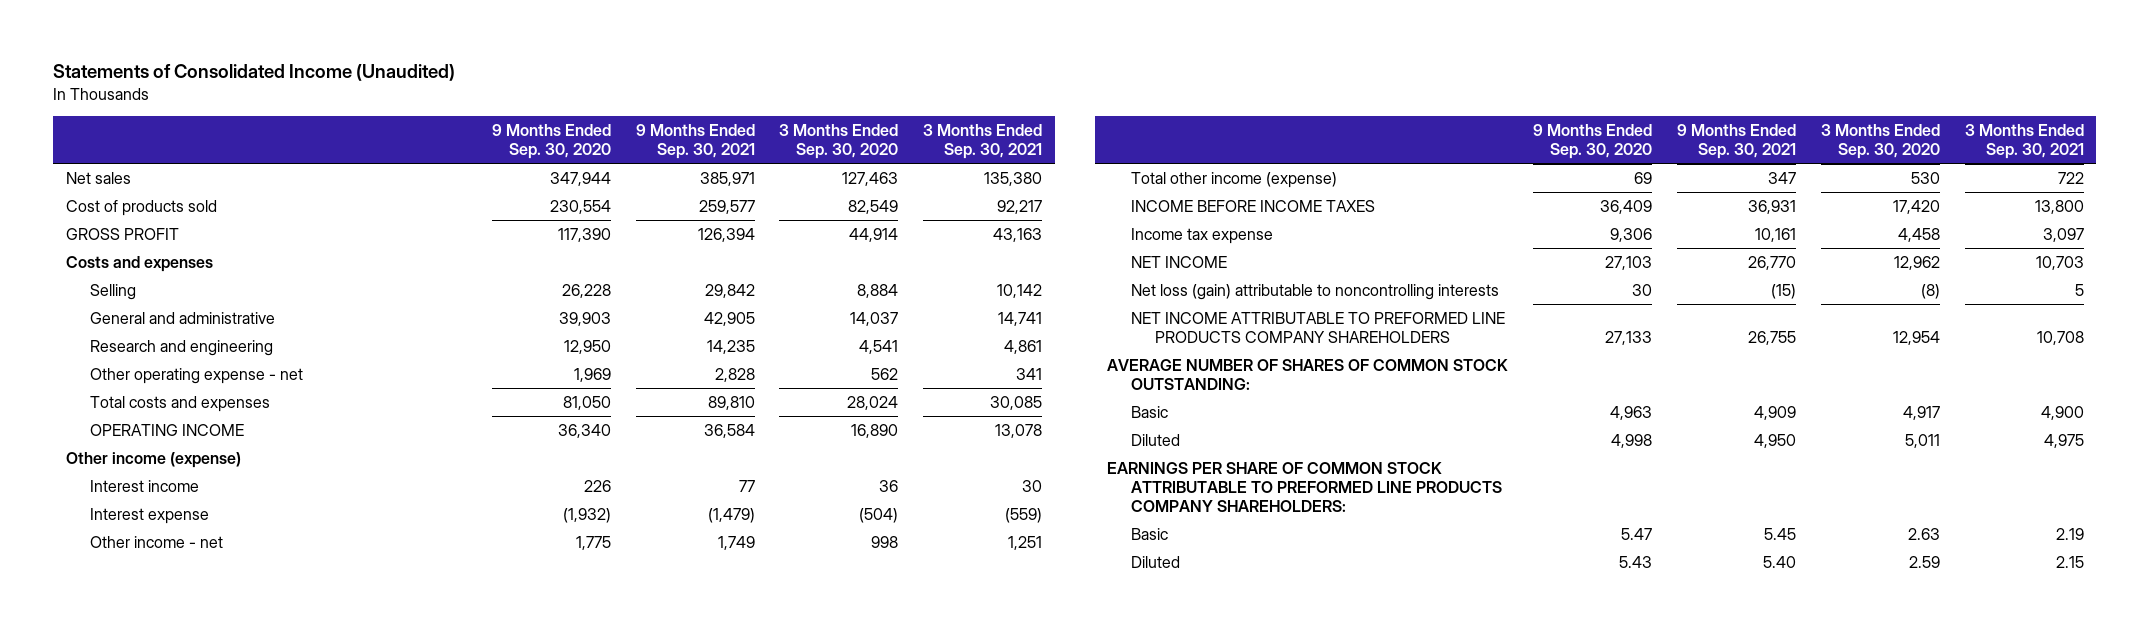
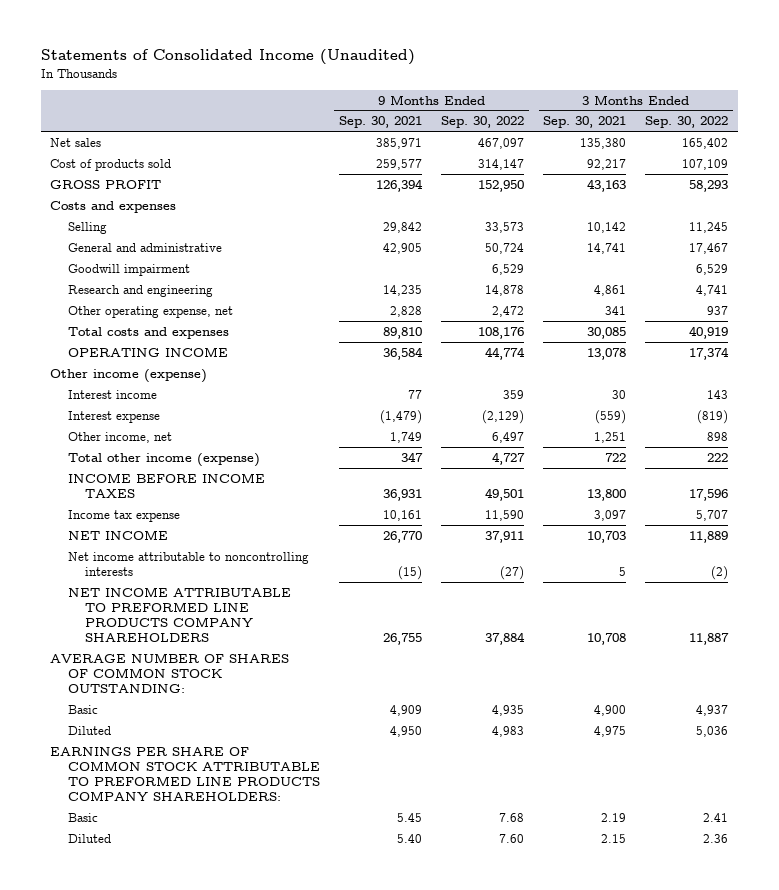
[491,123,611,159] 9 Months Ended Sep. 30, 2020 -> none
[779,123,899,159] 3 Months Ended Sep. 30, 2020 -> none
none -> [441,116,525,129] Sep. 30, 2022
none -> [645,116,729,129] Sep. 30, 2022
none -> [67,263,190,276] Goodwill impairment
[90,368,304,385] Other operating expense - net -> [67,305,233,318] Other operating expense, net
[90,536,224,549] Other income - net -> [67,431,172,443] Other income, net
[1131,284,1500,301] Net loss (gain) attributable to noncontrolling interests -> [67,551,309,576] Net income attributable to noncontrolling interests

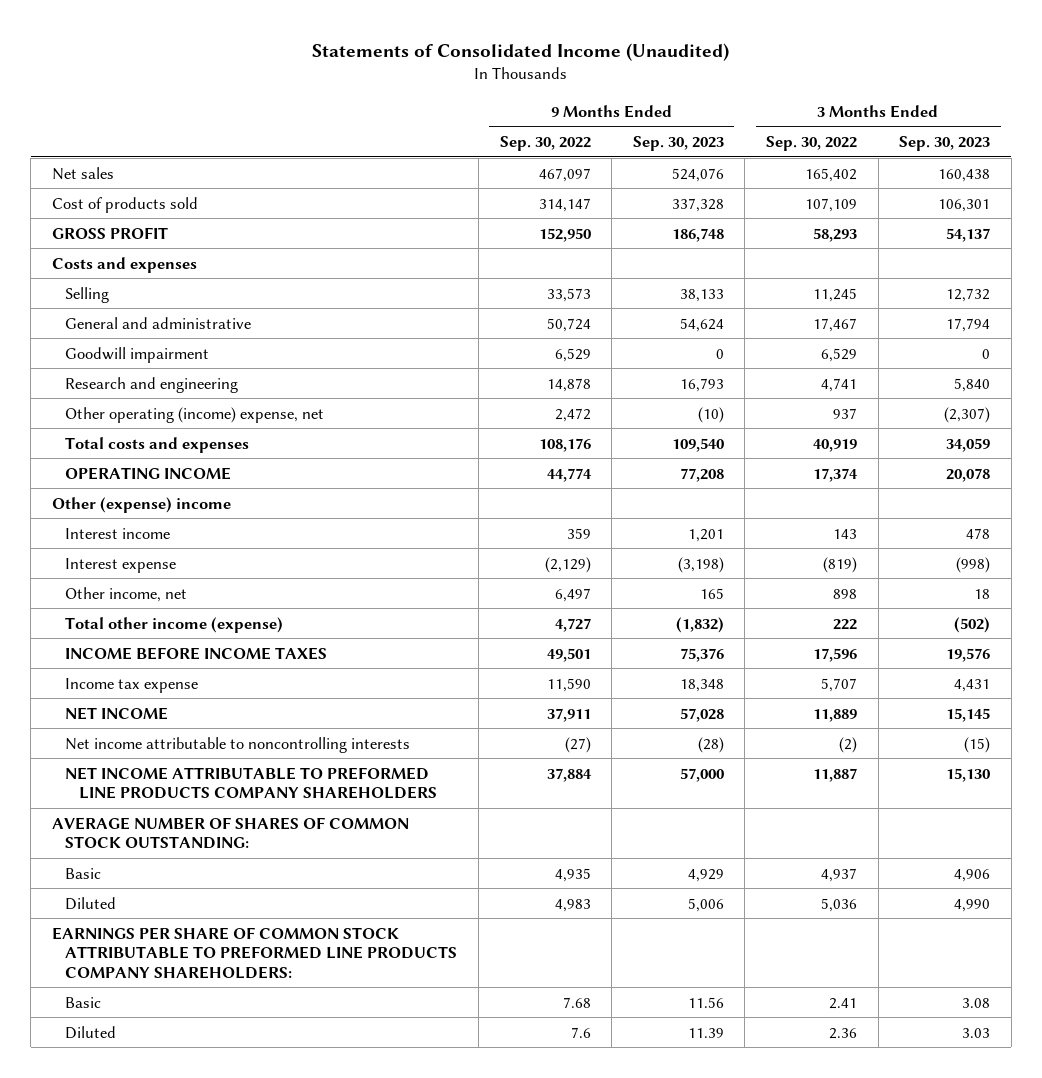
[338,116,422,129] Sep. 30, 2021 -> none
[543,116,627,129] Sep. 30, 2021 -> none
none -> [632,135,724,151] Sep. 30, 2023
none -> [899,135,991,151] Sep. 30, 2023
[67,305,233,318] Other operating expense, net -> [65,406,325,423] Other operating (income) expense, net
[50,368,208,383] Other income (expense) -> [51,496,231,513] Other (expense) income
[499,833,525,843] 7.60 -> [570,1026,591,1038] 7.6

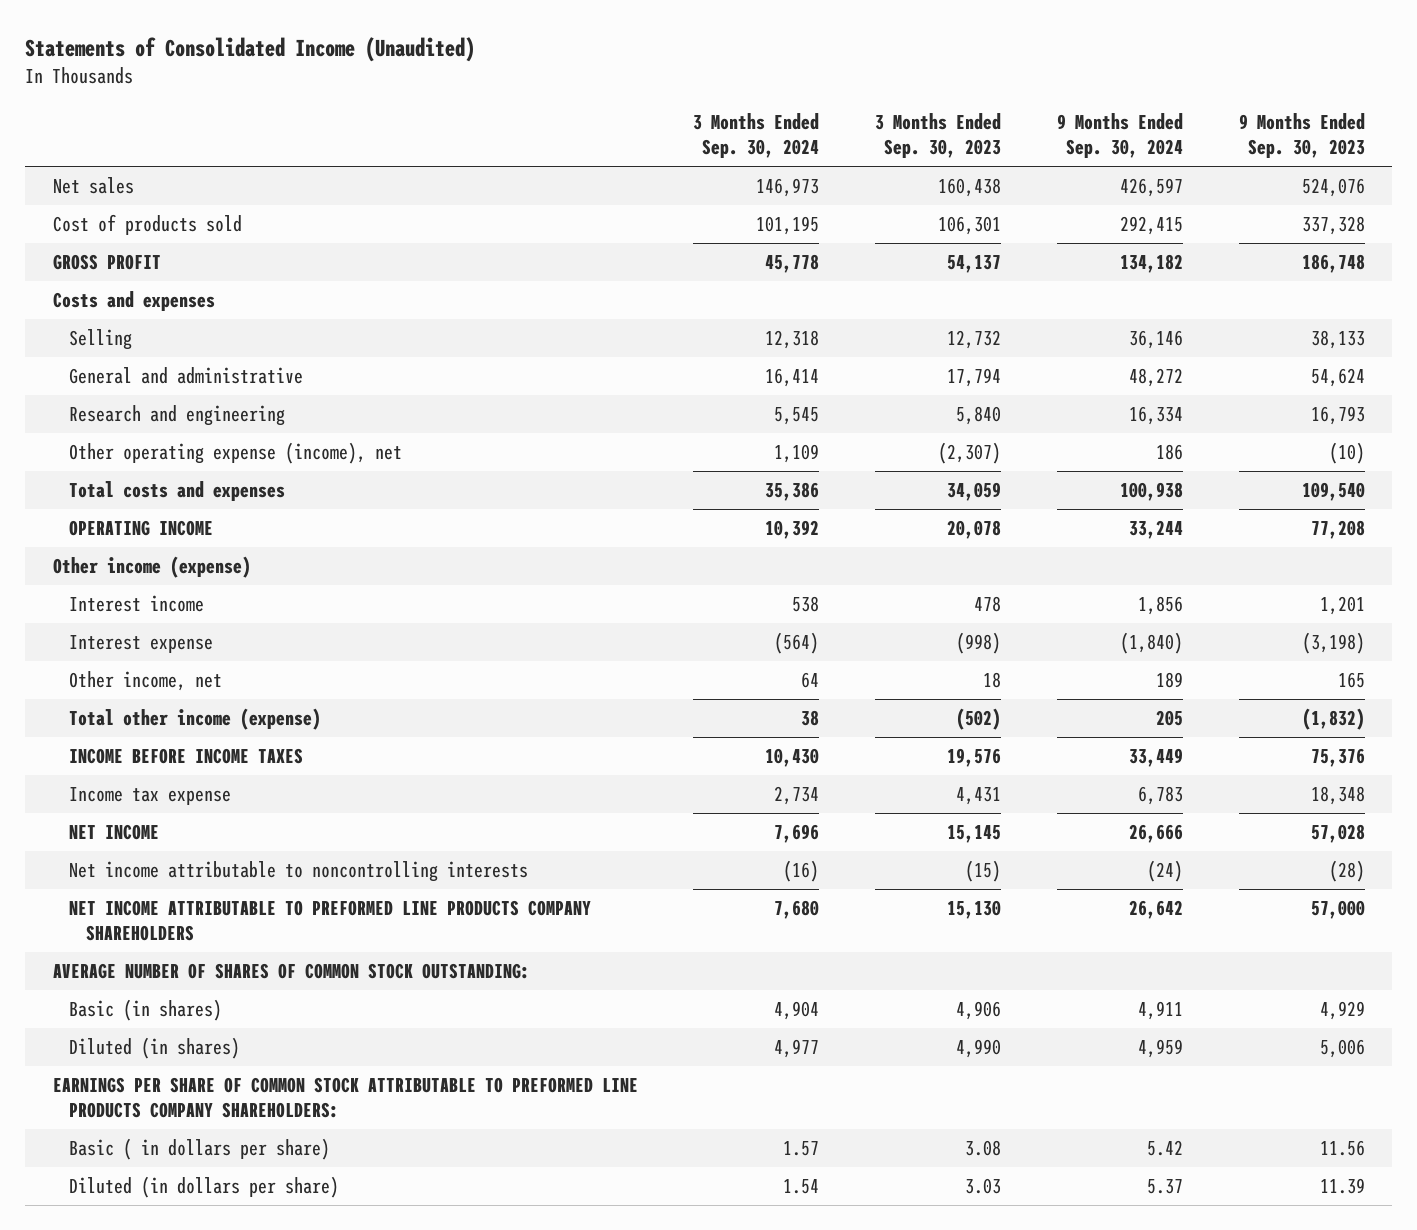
[499,135,591,151] Sep. 30, 2022 -> none
[766,135,858,151] Sep. 30, 2022 -> none
none -> [693,113,820,159] 3 Months Ended Sep. 30, 2024
none -> [1056,113,1183,159] 9 Months Ended Sep. 30, 2024
[65,346,210,363] Goodwill impairment -> none
[65,406,325,423] Other operating (income) expense, net -> [69,441,403,464] Other operating expense (income), net
[51,496,231,513] Other (expense) income -> [52,555,251,578] Other income (expense)
[65,867,102,879] Basic -> [69,998,223,1021] Basic (in shares)
[65,896,117,910] Diluted -> [69,1036,241,1059] Diluted (in shares)
[65,996,102,1008] Basic -> [69,1137,331,1160] Basic ( in dollars per share)
[65,1025,117,1039] Diluted -> [69,1175,340,1198] Diluted (in dollars per share)

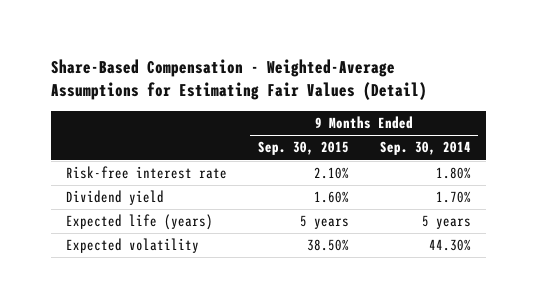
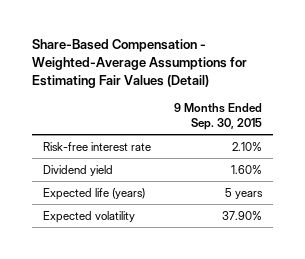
[379,141,471,156] Sep. 30, 2014 -> none
[306,239,349,252] 38.50% -> [221,210,262,220] 37.90%

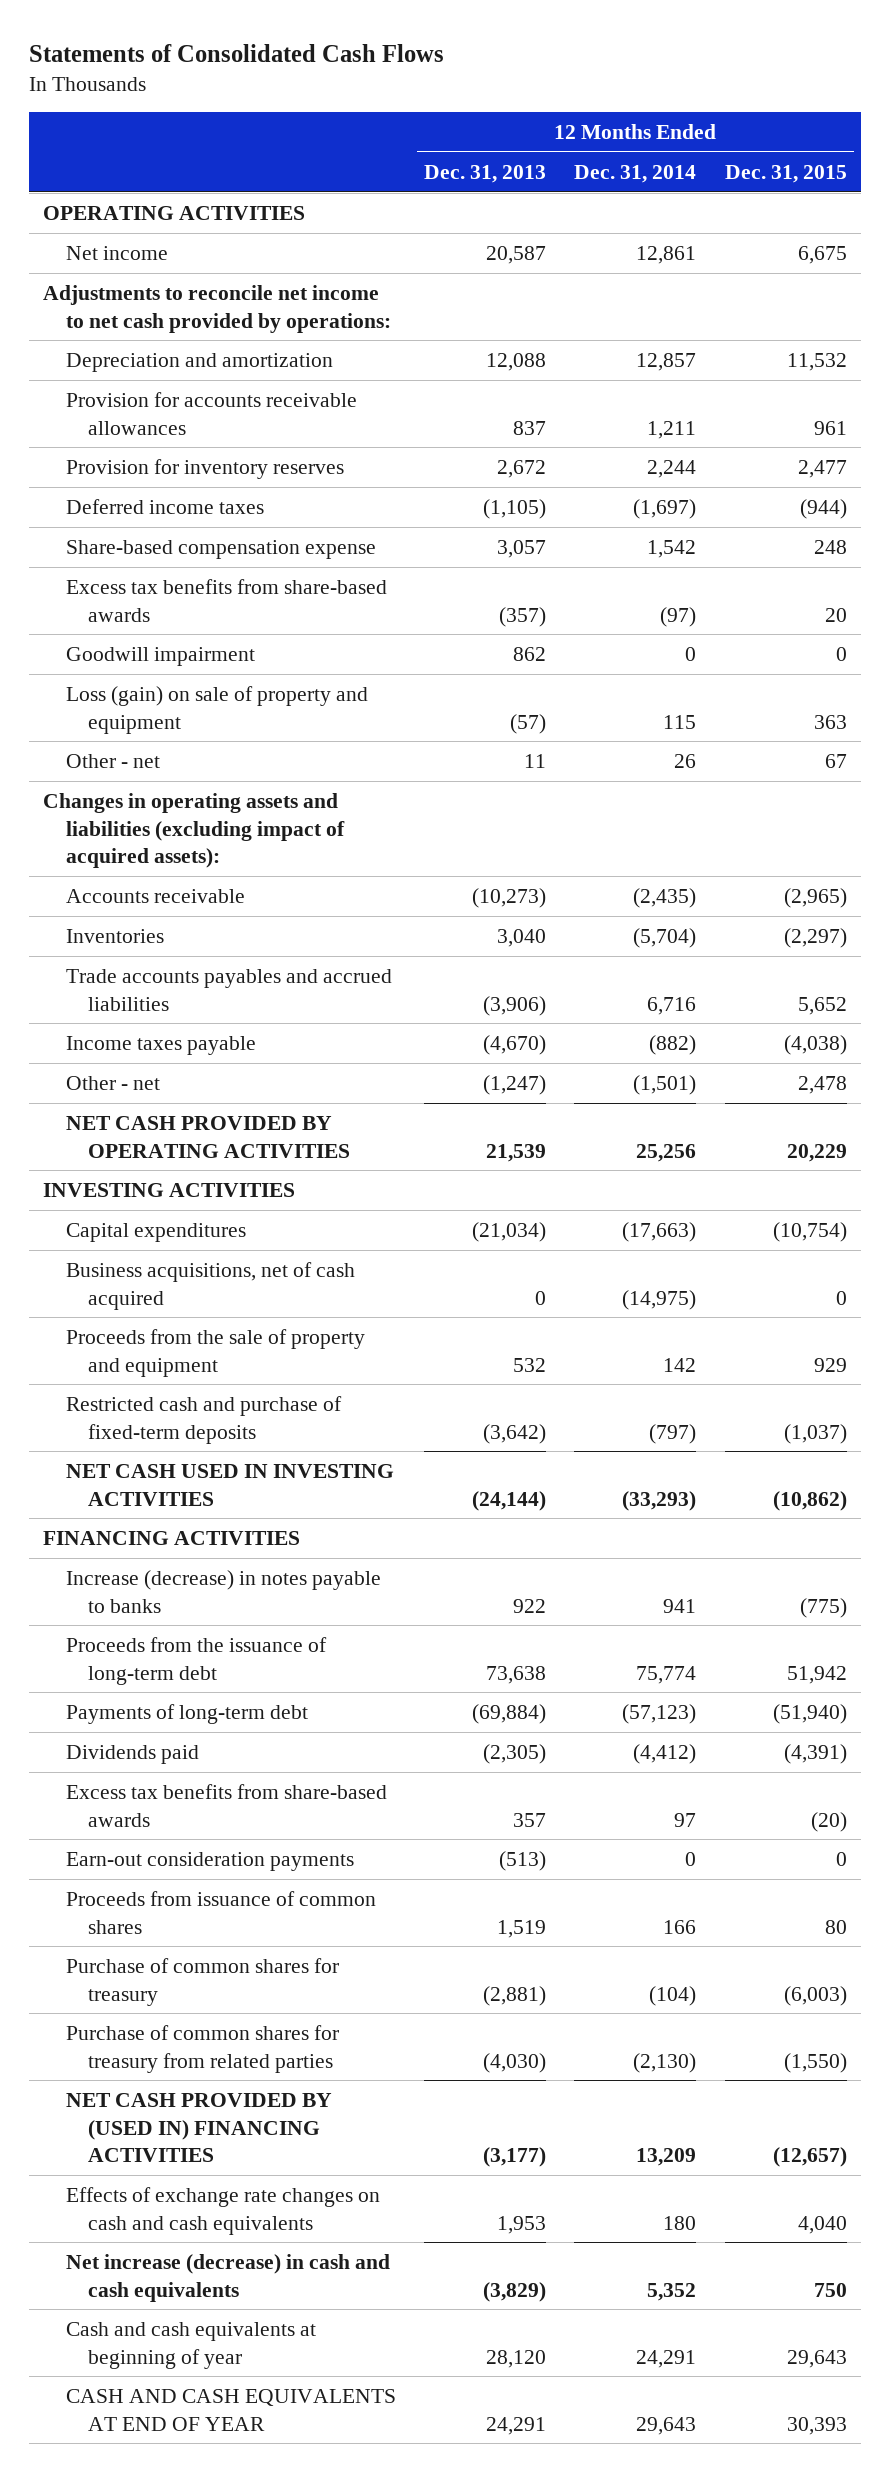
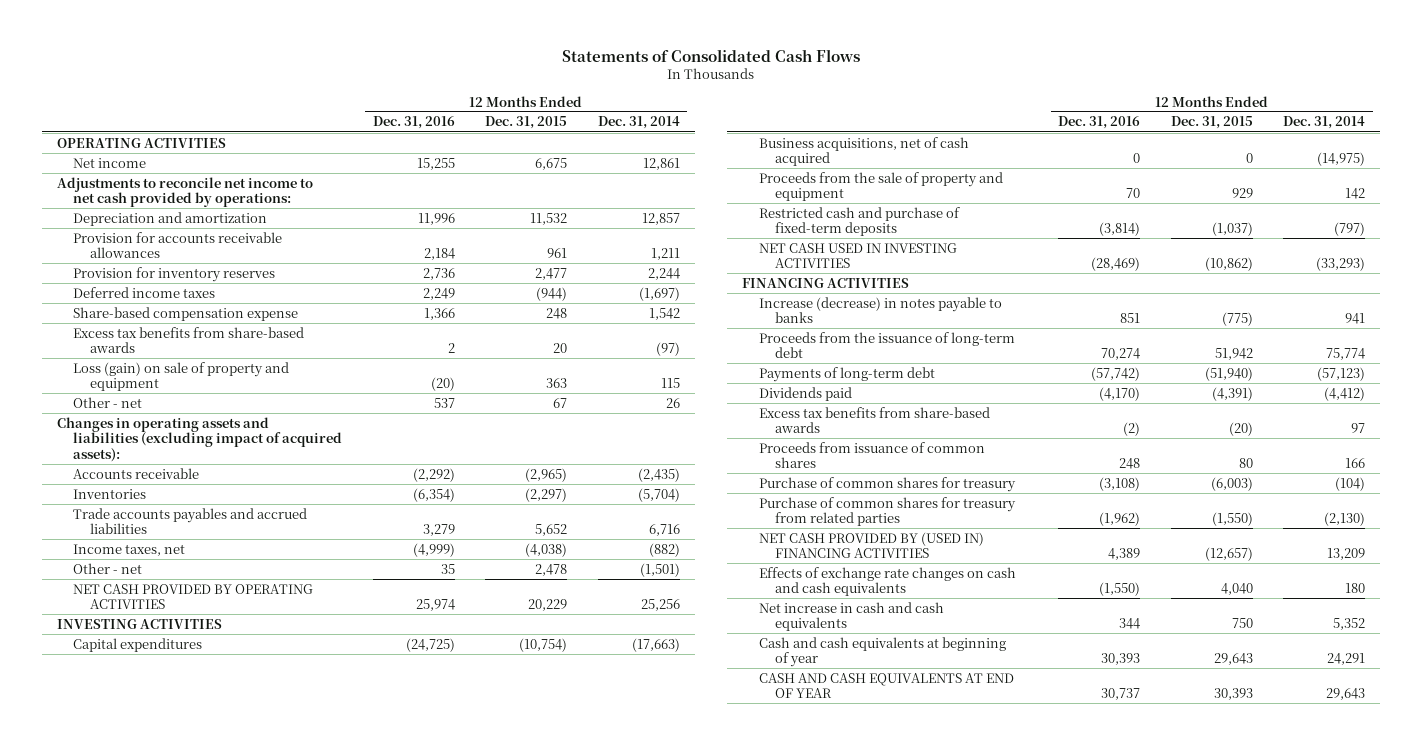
[423,164,546,183] Dec. 31, 2013 -> none
none -> [372,116,455,130] Dec. 31, 2016
[65,646,255,666] Goodwill impairment -> none
[65,1035,256,1055] Income taxes payable -> [73,543,186,556] Income taxes, net
[65,1851,354,1871] Earn-out consideration payments -> none
[65,2253,390,2302] Net increase (decrease) in cash and cash equivalents -> [758,601,944,632] Net increase in cash and cash equivalents

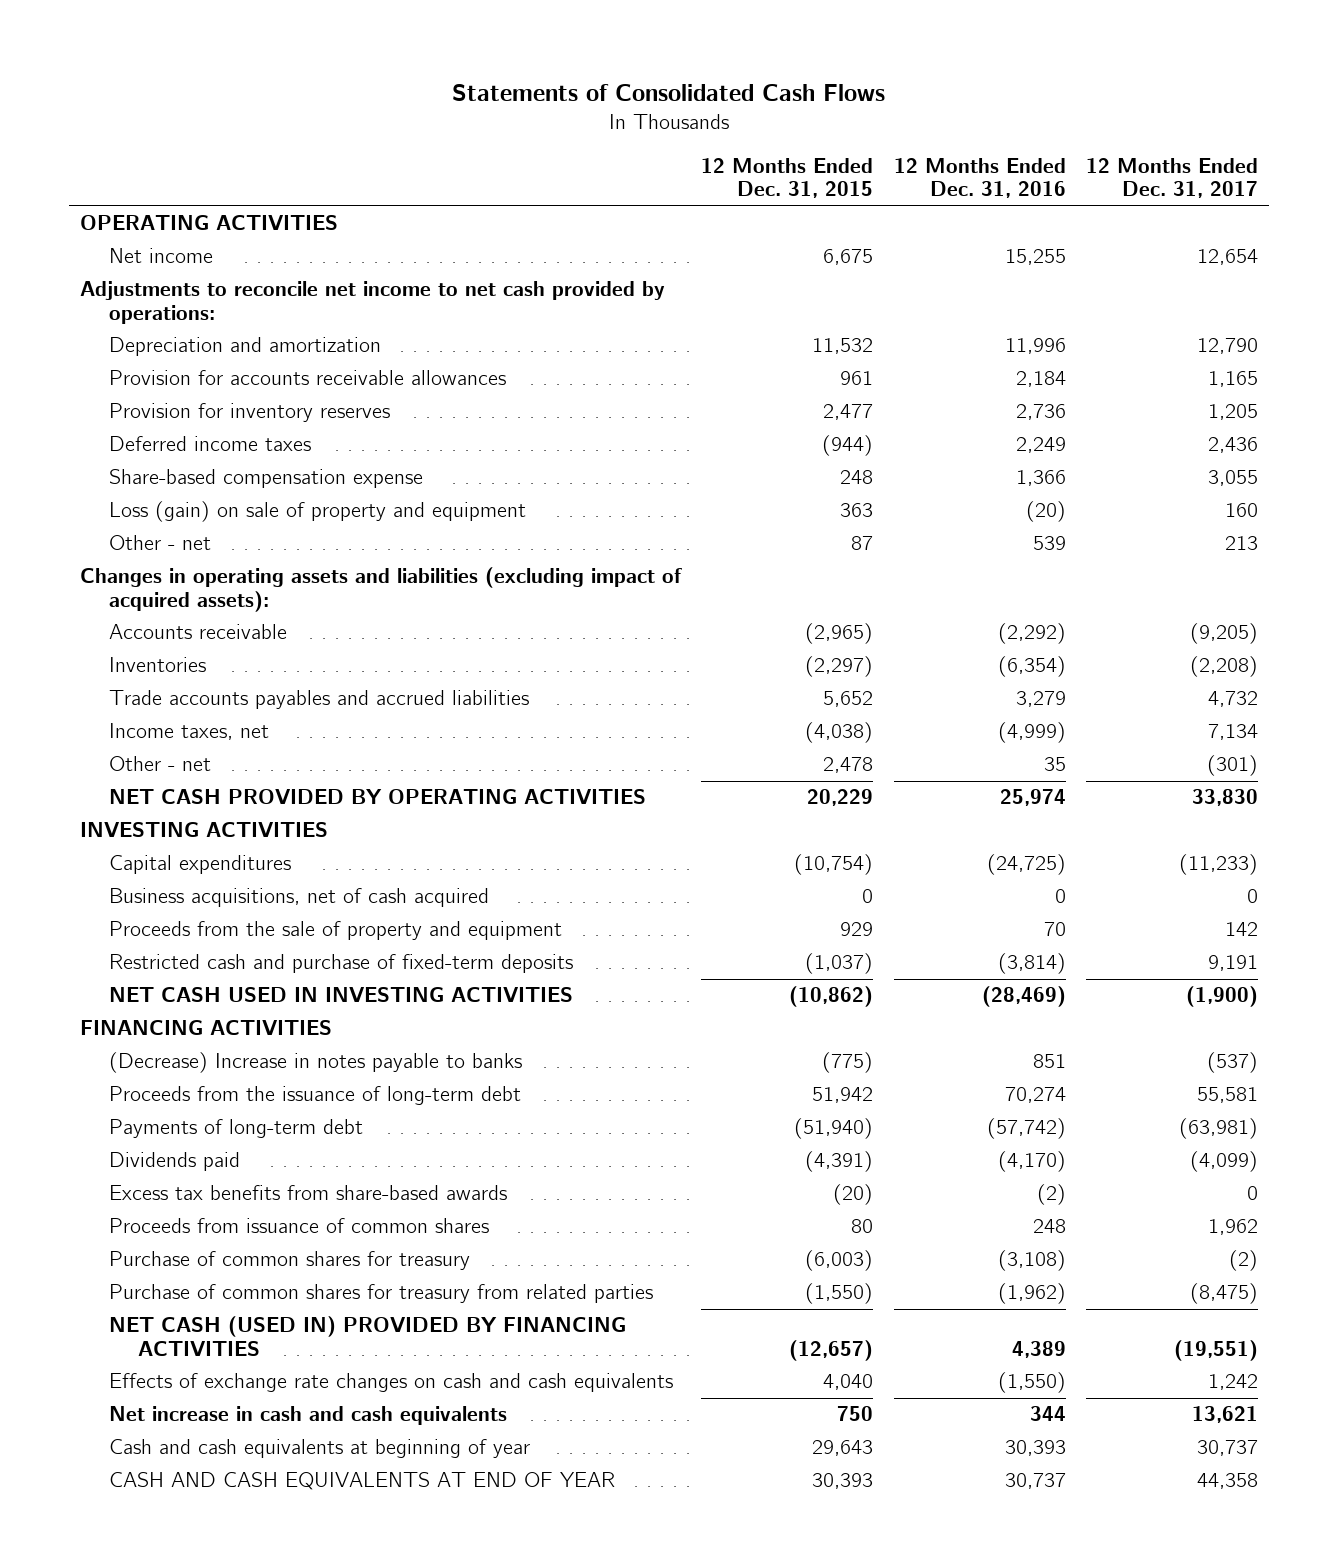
[597,116,680,130] Dec. 31, 2014 -> none
none -> [1086,157,1259,199] 12 Months Ended Dec. 31, 2017
[73,326,305,354] Excess tax benefits from share-based awards -> none
[433,397,455,408] 537 -> [1032,536,1066,551] 539
[553,397,568,408] 67 -> [851,536,874,551] 87
[758,296,1002,324] Increase (decrease) in notes payable to banks -> [108,1052,522,1074] (Decrease) Increase in notes payable to banks
[758,531,984,559] NET CASH PROVIDED BY (USED IN) FINANCING ACTIVITIES -> [108,1316,626,1357] NET CASH (USED IN) PROVIDED BY FINANCING ACTIVITIES

